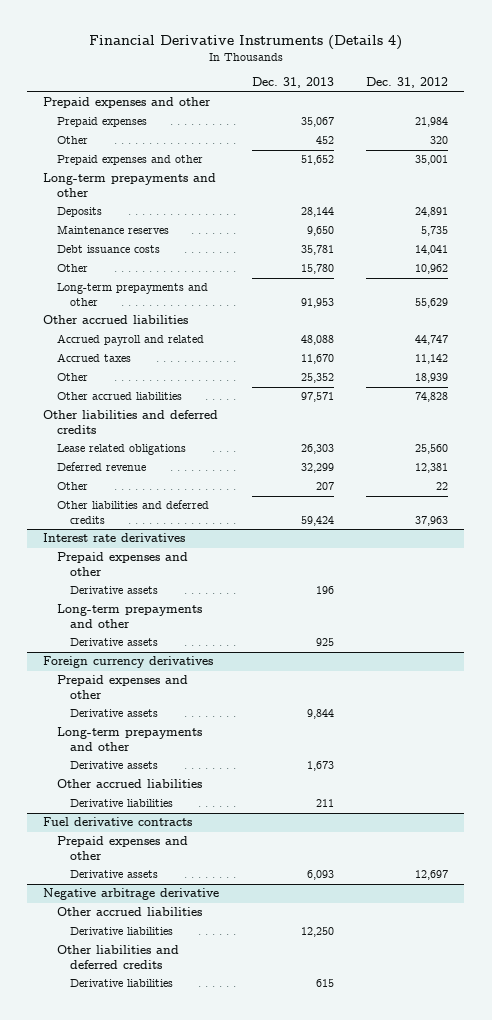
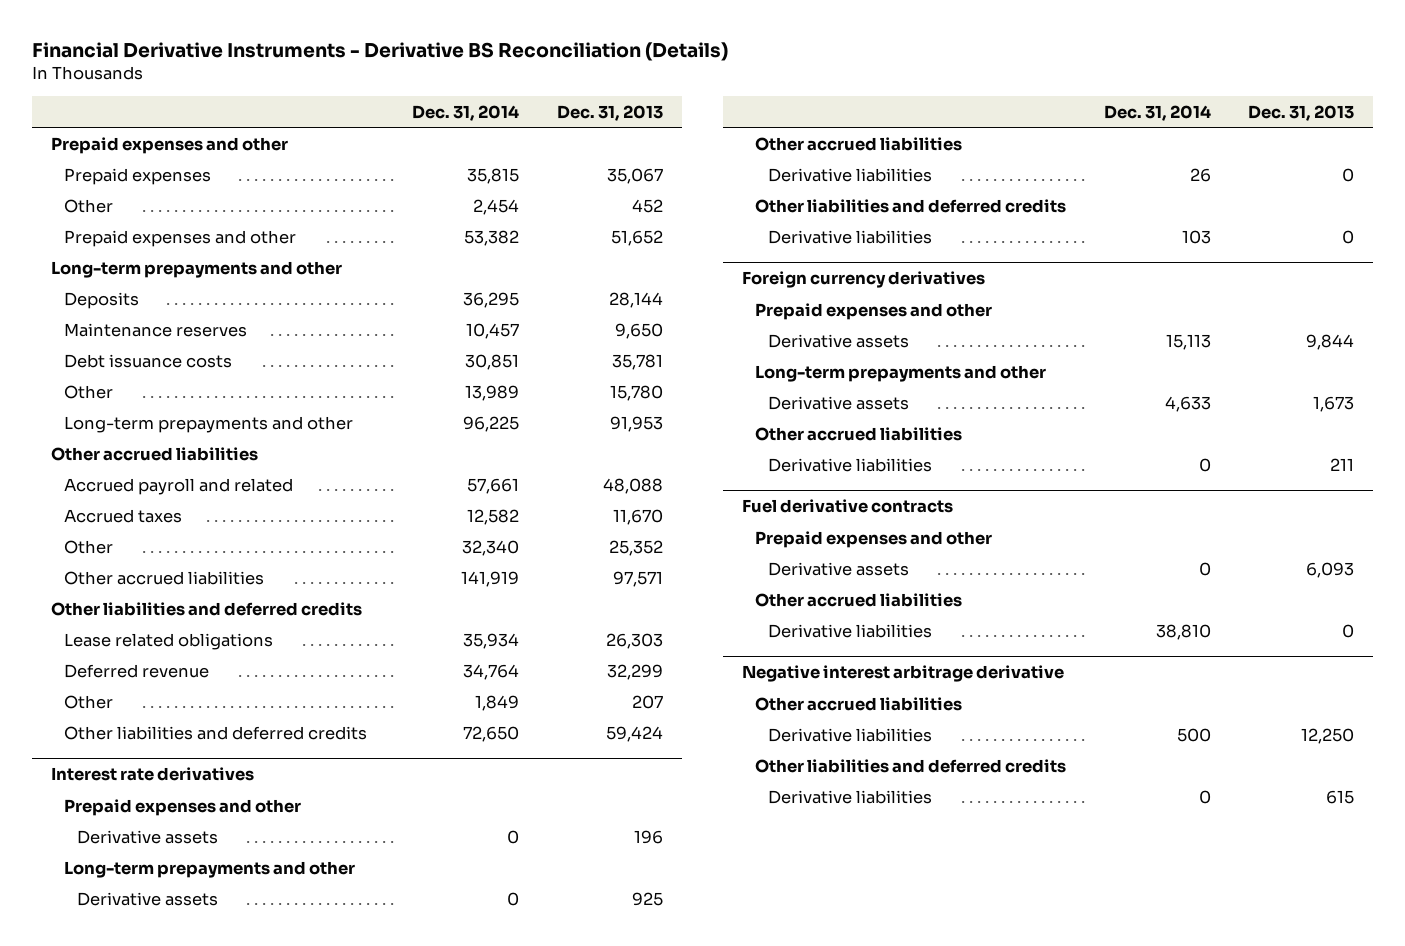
[88,35,402,51] Financial Derivative Instruments (Details 4) -> [31,42,728,62] Financial Derivative Instruments - Derivative BS Reconciliation (Details)
[366,77,449,89] Dec. 31, 2012 -> none
none -> [412,104,520,121] Dec. 31, 2014
none -> [755,136,963,151] Other accrued liabilities
none -> [768,167,933,182] Derivative liabilities
none -> [755,198,1067,213] Other liabilities and deferred credits
none -> [768,229,933,244] Derivative liabilities
[43,888,220,901] Negative arbitrage derivative -> none
none -> [768,623,933,638] Derivative liabilities
none -> [741,665,1064,683] Negative interest arbitrage derivative
none -> [755,696,963,711] Other accrued liabilities

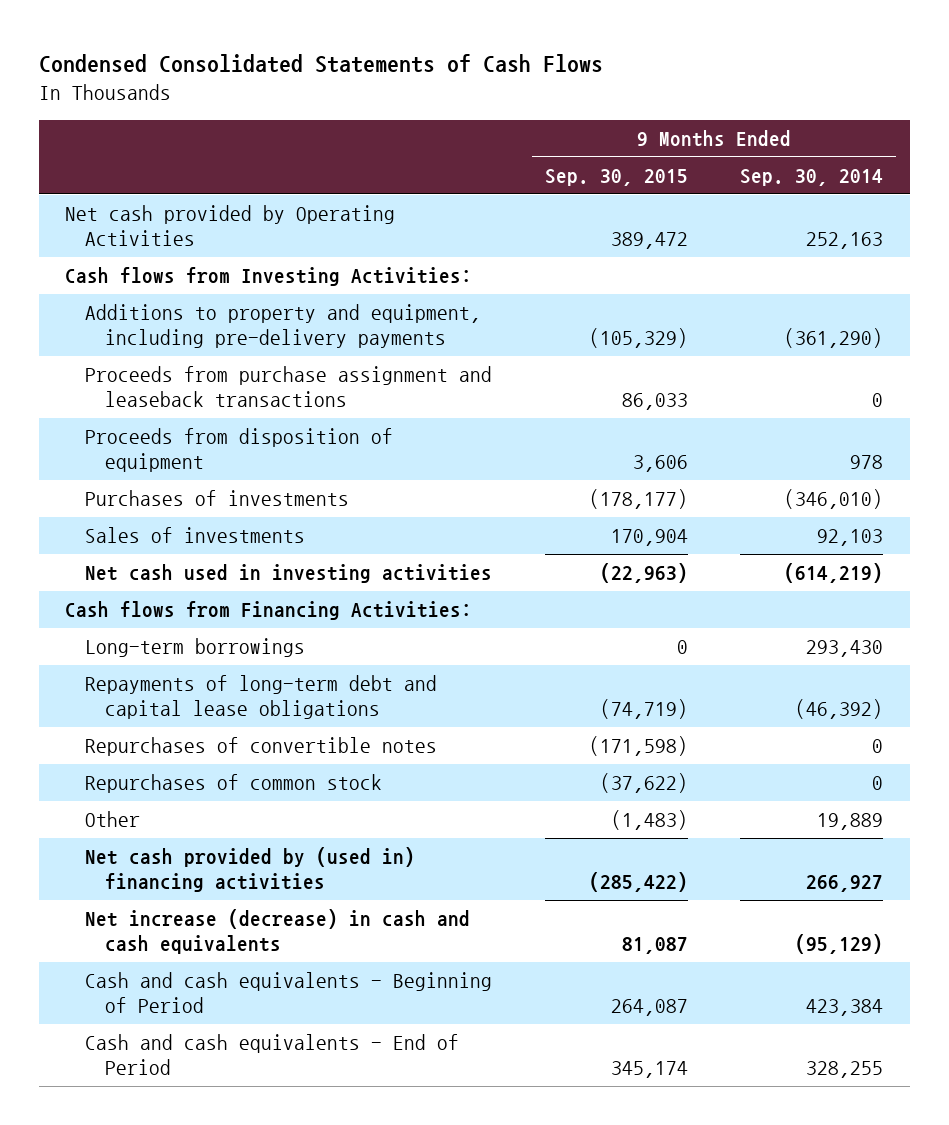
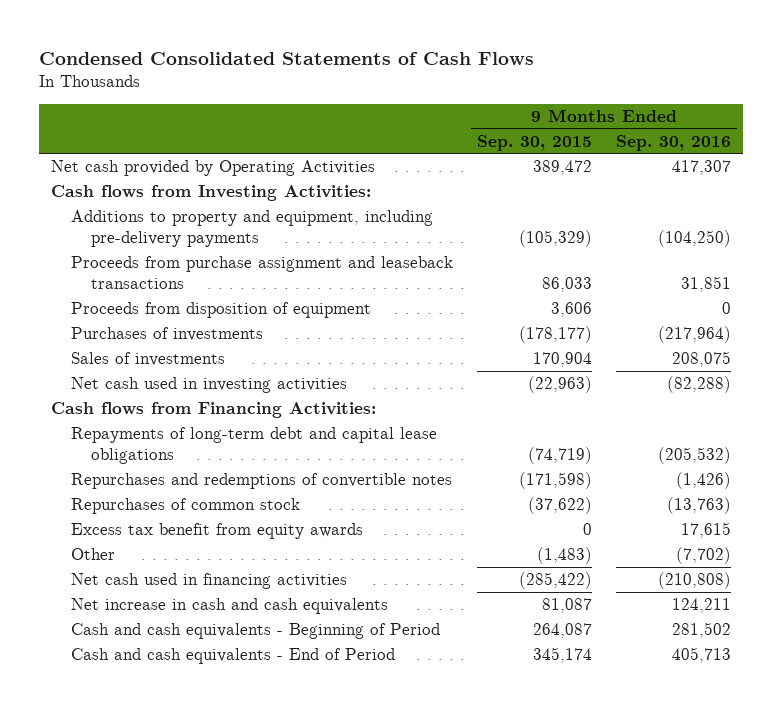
[740,168,884,186] Sep. 30, 2014 -> none
none -> [616,134,732,151] Sep. 30, 2016
[85,638,306,658] Long-term borrowings -> none
[85,737,438,757] Repurchases of convertible notes -> [71,473,453,490] Repurchases and redemptions of convertible notes
none -> [71,523,364,540] Excess tax benefit from equity awards
[85,847,416,893] Net cash provided by (used in) financing activities -> [71,573,348,590] Net cash used in financing activities
[85,909,471,955] Net increase (decrease) in cash and cash equivalents -> [71,598,389,615] Net increase in cash and cash equivalents

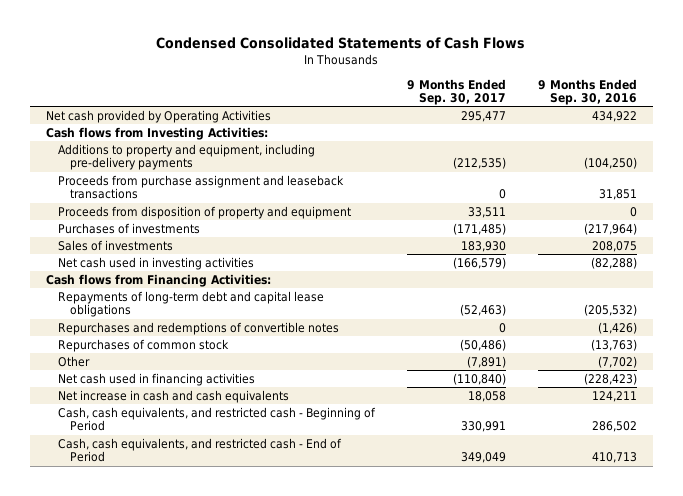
[477,134,593,151] Sep. 30, 2015 -> none
none -> [406,78,506,106] 9 Months Ended Sep. 30, 2017
[672,160,732,176] 417,307 -> [591,110,637,122] 434,922
[71,302,372,319] Proceeds from disposition of equipment -> [57,205,351,219] Proceeds from disposition of property and equipment
[71,523,364,540] Excess tax benefit from equity awards -> none
[658,572,732,590] (210,808) -> [583,372,637,385] (228,423)
[71,623,441,640] Cash and cash equivalents - Beginning of Period -> [57,406,376,432] Cash, cash equivalents, and restricted cash - Beginning of Period
[672,622,732,639] 281,502 -> [591,421,637,433] 286,502
[71,648,396,665] Cash and cash equivalents - End of Period -> [57,437,342,463] Cash, cash equivalents, and restricted cash - End of Period
[672,647,732,664] 405,713 -> [591,452,637,464] 410,713

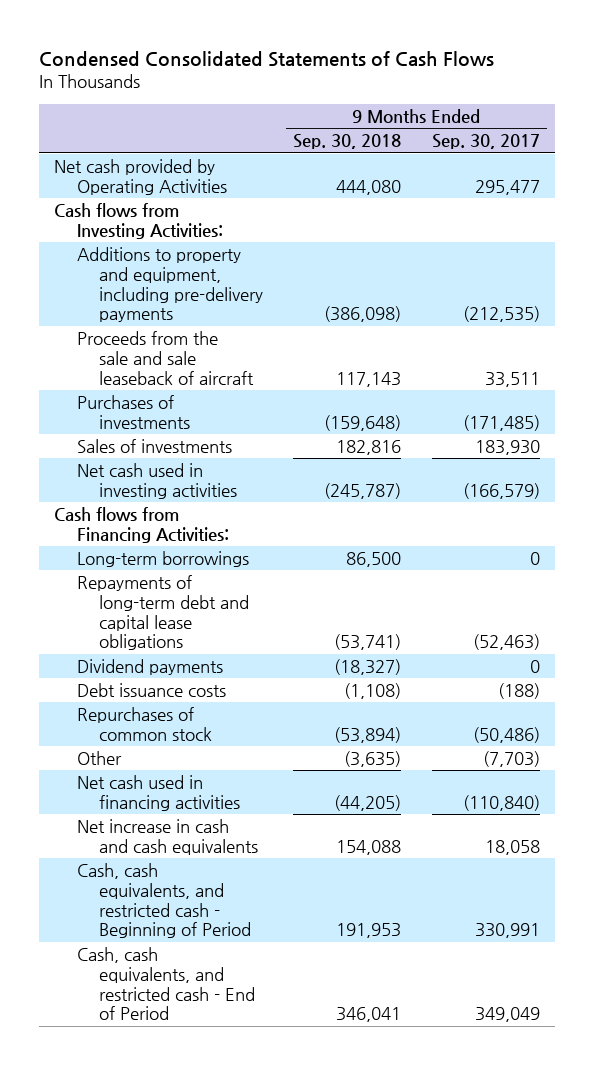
[537,78,637,106] 9 Months Ended Sep. 30, 2016 -> none
none -> [293,134,402,150] Sep. 30, 2018
[57,174,344,200] Proceeds from purchase assignment and leaseback transactions -> none
[57,205,351,219] Proceeds from disposition of property and equipment -> [76,331,254,385] Proceeds from the sale and sale leaseback of aircraft
none -> [76,551,249,568] Long-term borrowings
[57,321,339,335] Repurchases and redemptions of convertible notes -> none
none -> [76,659,223,676] Dividend payments
none -> [76,683,226,698] Debt issuance costs
[466,355,506,368] (7,891) -> [482,751,540,768] (7,703)

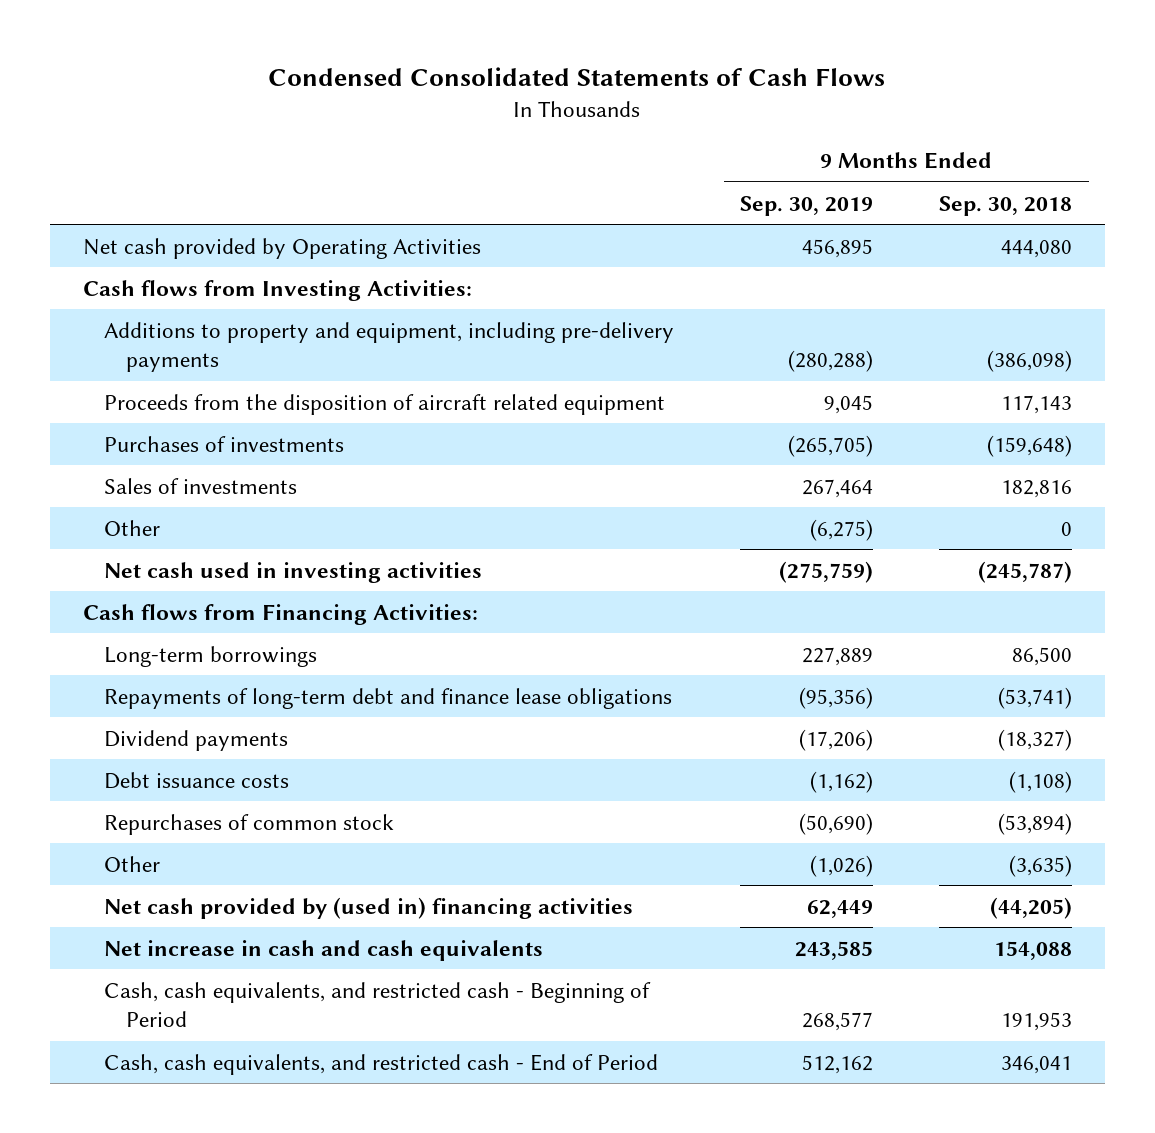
[431,134,540,150] Sep. 30, 2017 -> none
none -> [740,195,874,216] Sep. 30, 2019
[76,331,254,385] Proceeds from the sale and sale leaseback of aircraft -> [104,393,666,415] Proceeds from the disposition of aircraft related equipment
none -> [104,519,161,536] Other
[76,575,249,651] Repayments of long-term debt and capital lease obligations -> [104,687,673,709] Repayments of long-term debt and finance lease obligations
[76,775,240,811] Net cash used in financing activities -> [104,896,634,919] Net cash provided by (used in) financing activities

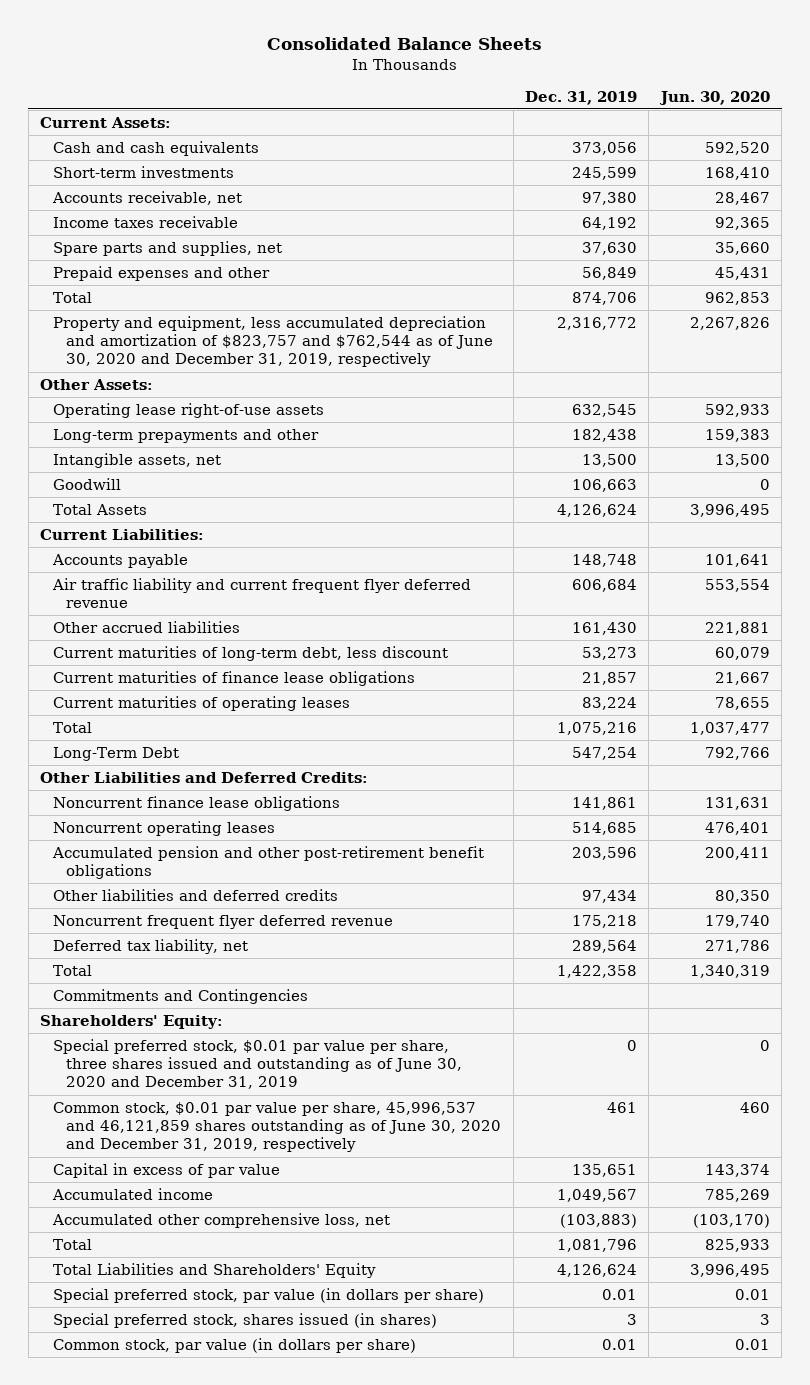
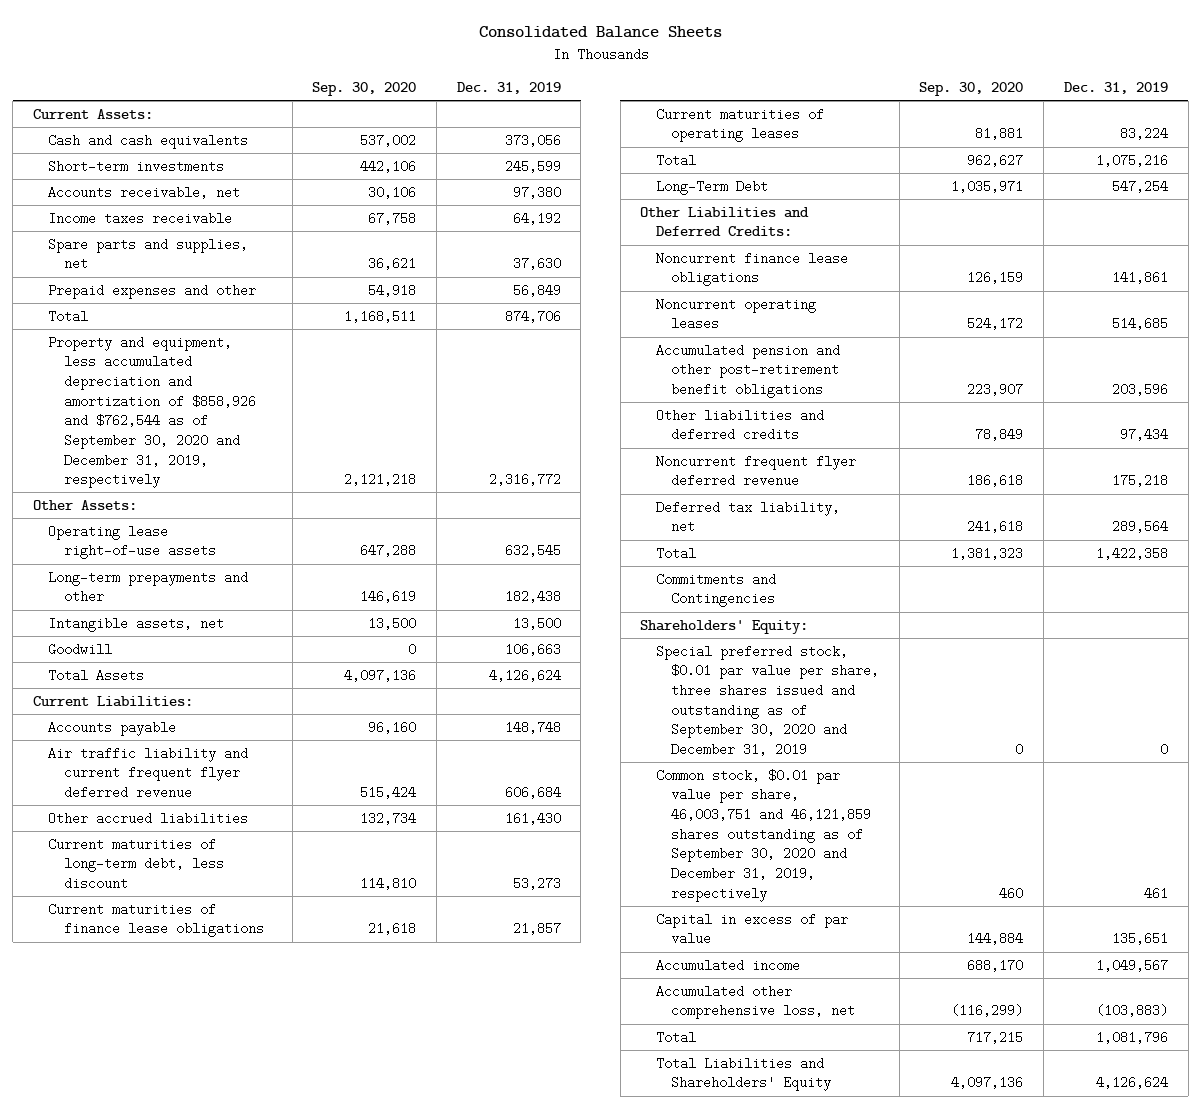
[658,90,770,105] Jun. 30, 2020 -> none
none -> [312,82,417,97] Sep. 30, 2020
[53,315,494,368] Property and equipment, less accumulated depreciation and amortization of $823,757 and $762,544 as of June 30, 2020 and December 31, 2019, respectively -> [48,335,256,489] Property and equipment, less accumulated depreciation and amortization of $858,926 and $762,544 as of September 30, 2020 and December 31, 2019, respectively
[53,1038,463,1090] Special preferred stock, $0.01 par value per share, three shares issued and outstanding as of June 30, 2020 and December 31, 2019 -> [655,644,880,756] Special preferred stock, $0.01 par value per share, three shares issued and outstanding as of September 30, 2020 and December 31, 2019
[53,1101,502,1153] Common stock, $0.01 par value per share, 45,996,537 and 46,121,859 shares outstanding as of June 30, 2020 and December 31, 2019, respectively -> [655,768,872,902] Common stock, $0.01 par value per share, 46,003,751 and 46,121,859 shares outstanding as of September 30, 2020 and December 31, 2019, respectively
[53,1287,485,1303] Special preferred stock, par value (in dollars per share) -> none
[53,1312,438,1328] Special preferred stock, shares issued (in shares) -> none
[53,1337,417,1353] Common stock, par value (in dollars per share) -> none

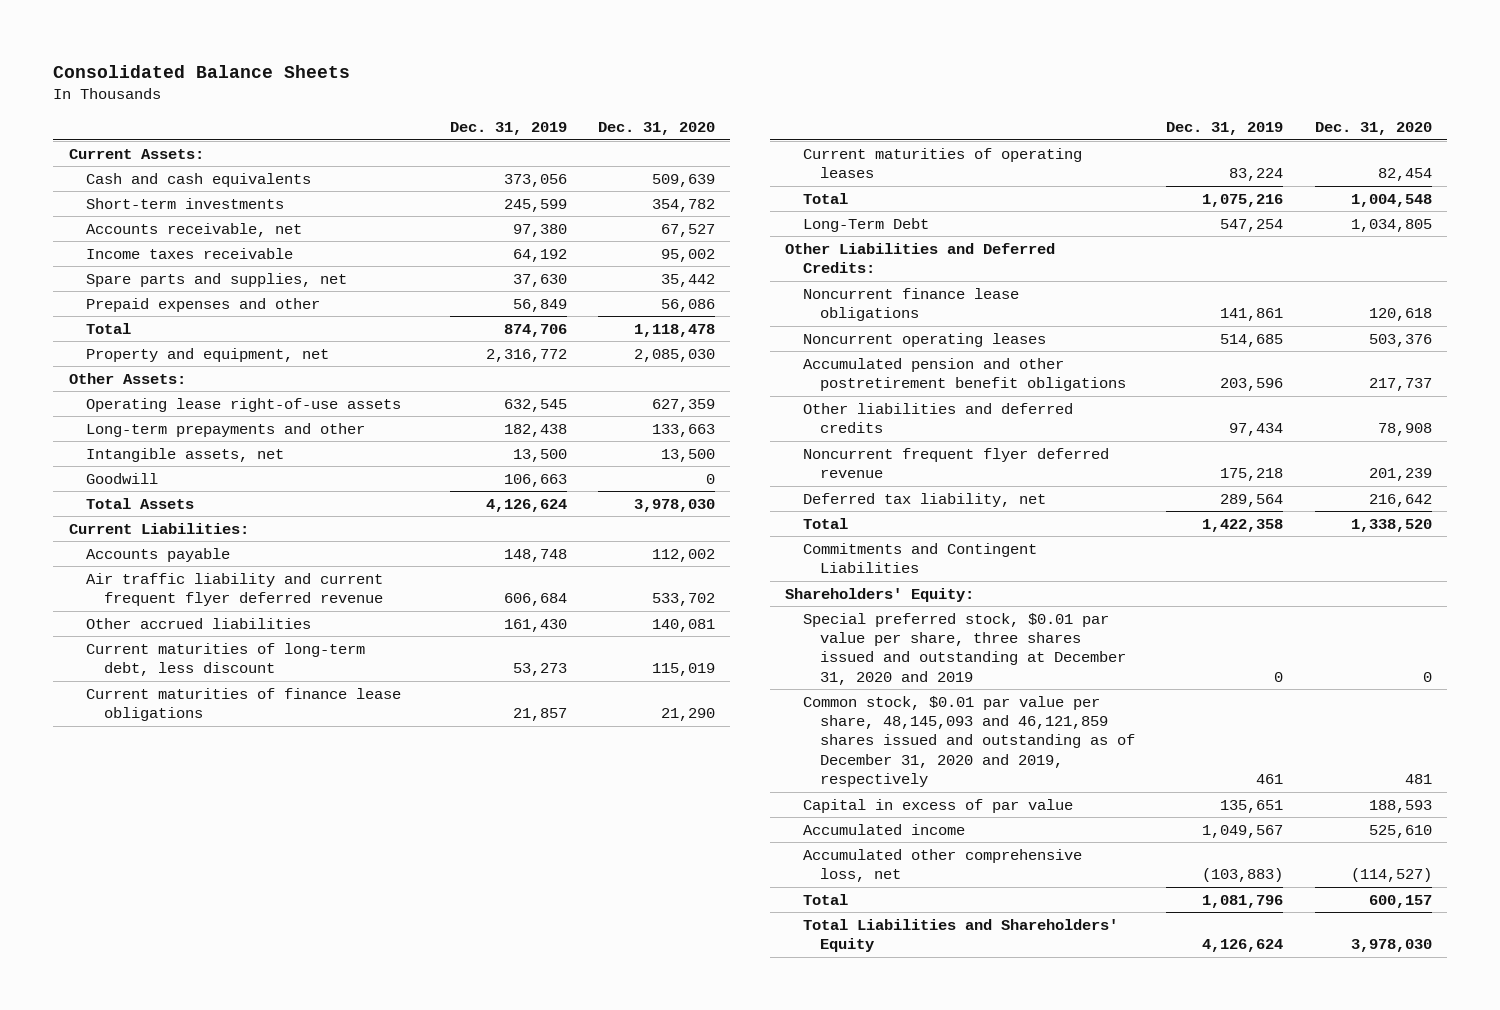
[312,82,417,97] Sep. 30, 2020 -> none
none -> [597,122,715,136] Dec. 31, 2020
[48,335,256,489] Property and equipment, less accumulated depreciation and amortization of $858,926 and $762,544 as of September 30, 2020 and December 31, 2019, respectively -> [86,347,330,362] Property and equipment, net
[655,343,840,399] Accumulated pension and other post-retirement benefit obligations -> [802,357,1127,392] Accumulated pension and other postretirement benefit obligations
[655,572,776,608] Commitments and Contingencies -> [802,542,1037,574] Commitments and Contingent Liabilities
[655,644,880,756] Special preferred stock, $0.01 par value per share, three shares issued and outstanding as of September 30, 2020 and December 31, 2019 -> [802,612,1127,685] Special preferred stock, $0.01 par value per share, three shares issued and outstanding at December 31, 2020 and 2019
[655,768,872,902] Common stock, $0.01 par value per share, 46,003,751 and 46,121,859 shares outstanding as of September 30, 2020 and December 31, 2019, respectively -> [802,695,1136,788] Common stock, $0.01 par value per share, 48,145,093 and 46,121,859 shares issued and outstanding as of December 31, 2020 and 2019, respectively

